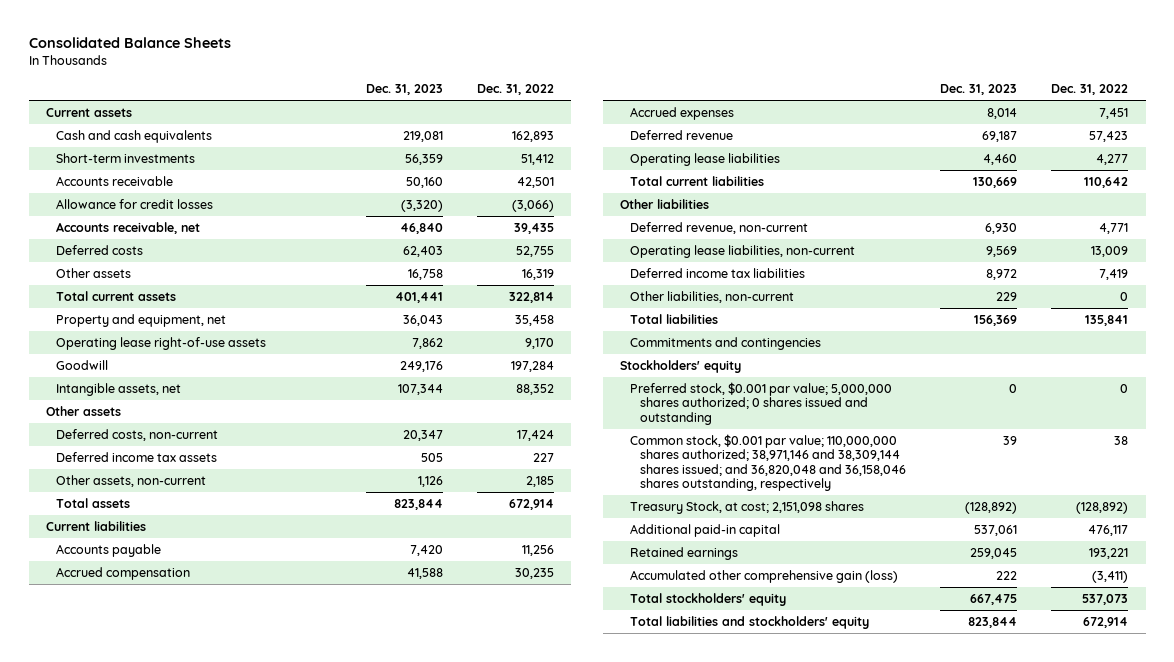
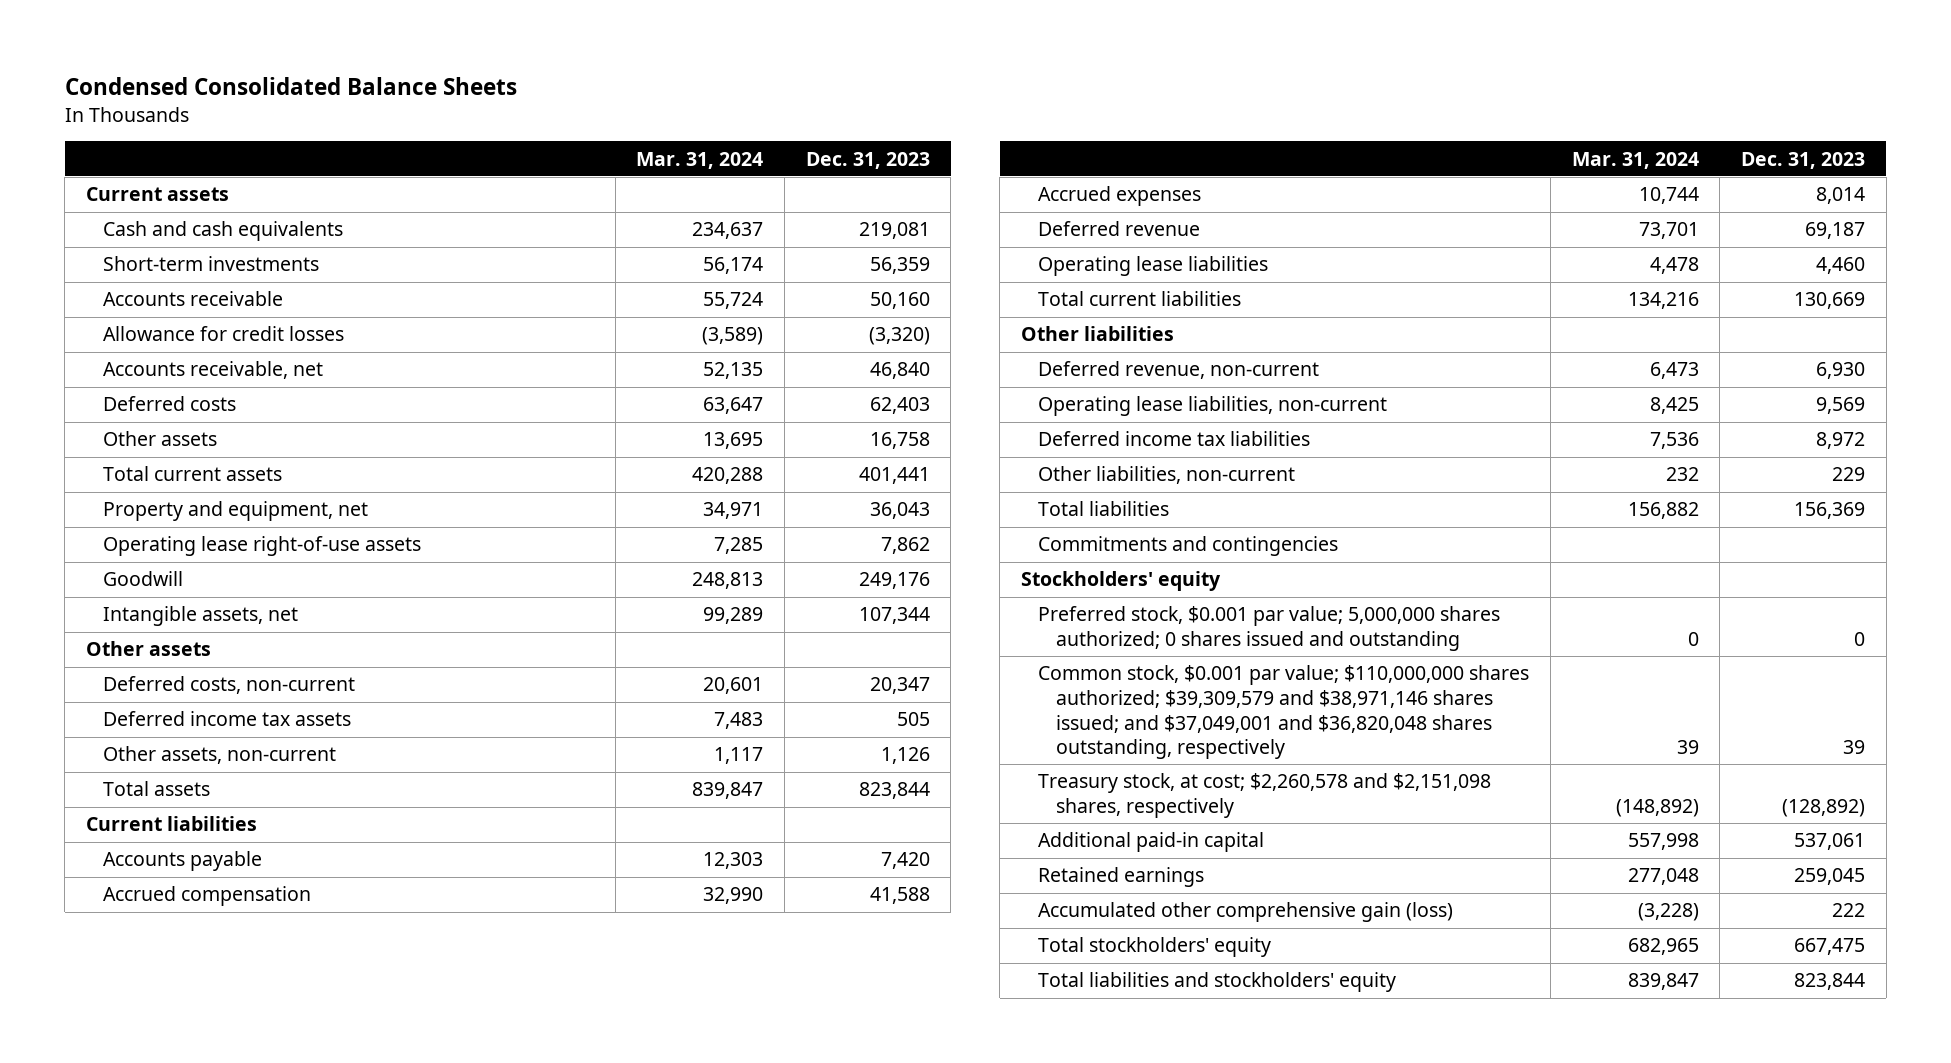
[28,36,231,48] Consolidated Balance Sheets -> [64,77,517,96] Condensed Consolidated Balance Sheets
[477,84,555,96] Dec. 31, 2022 -> none
none -> [636,151,764,169] Mar. 31, 2024
[629,433,906,492] Common stock, $0.001 par value; 110,000,000 shares authorized; 38,971,146 and 38,309,144 shares issued; and 36,820,048 and 36,158,046 shares outstanding, respectively -> [1038,665,1530,760] Common stock, $0.001 par value; $110,000,000 shares authorized; $39,309,579 and $38,971,146 shares issued; and $37,049,001 and $36,820,048 shares outstanding, respectively
[629,500,864,514] Treasury Stock, at cost; 2,151,098 shares -> [1038,773,1492,818] Treasury stock, at cost; $2,260,578 and $2,151,098 shares, respectively

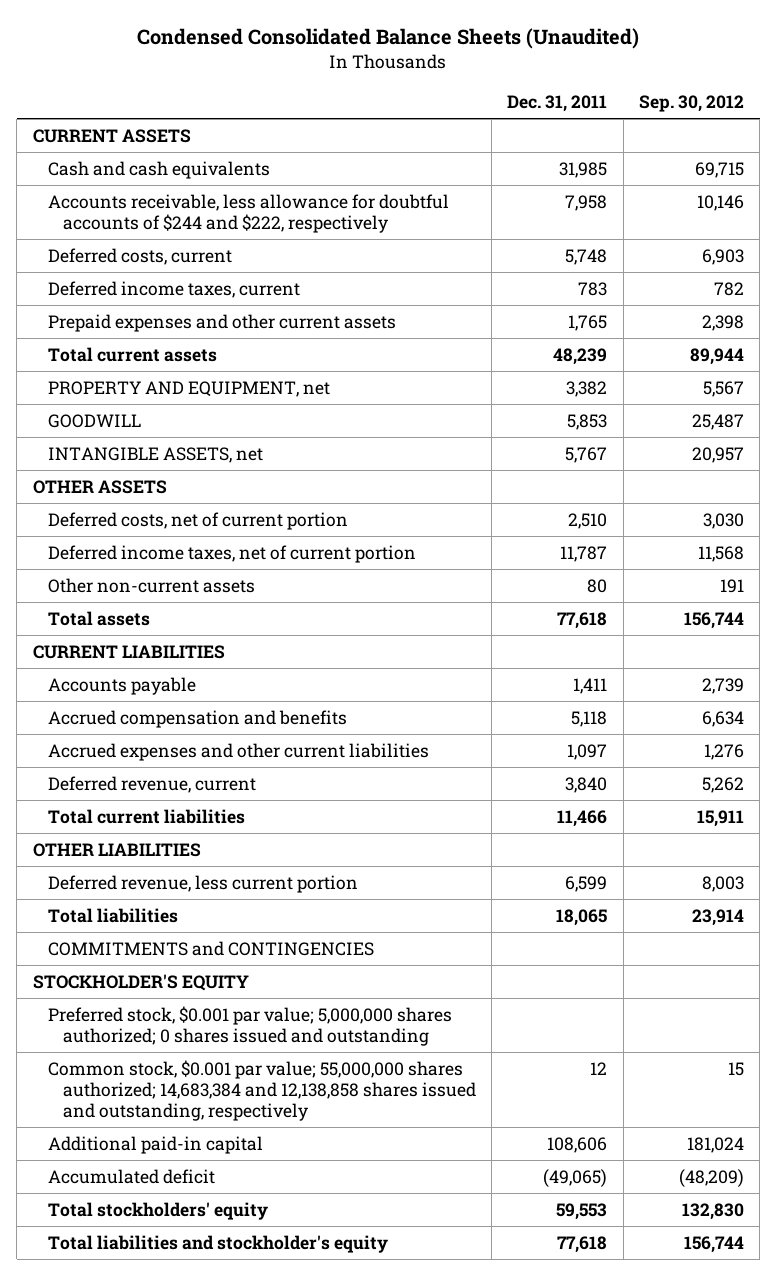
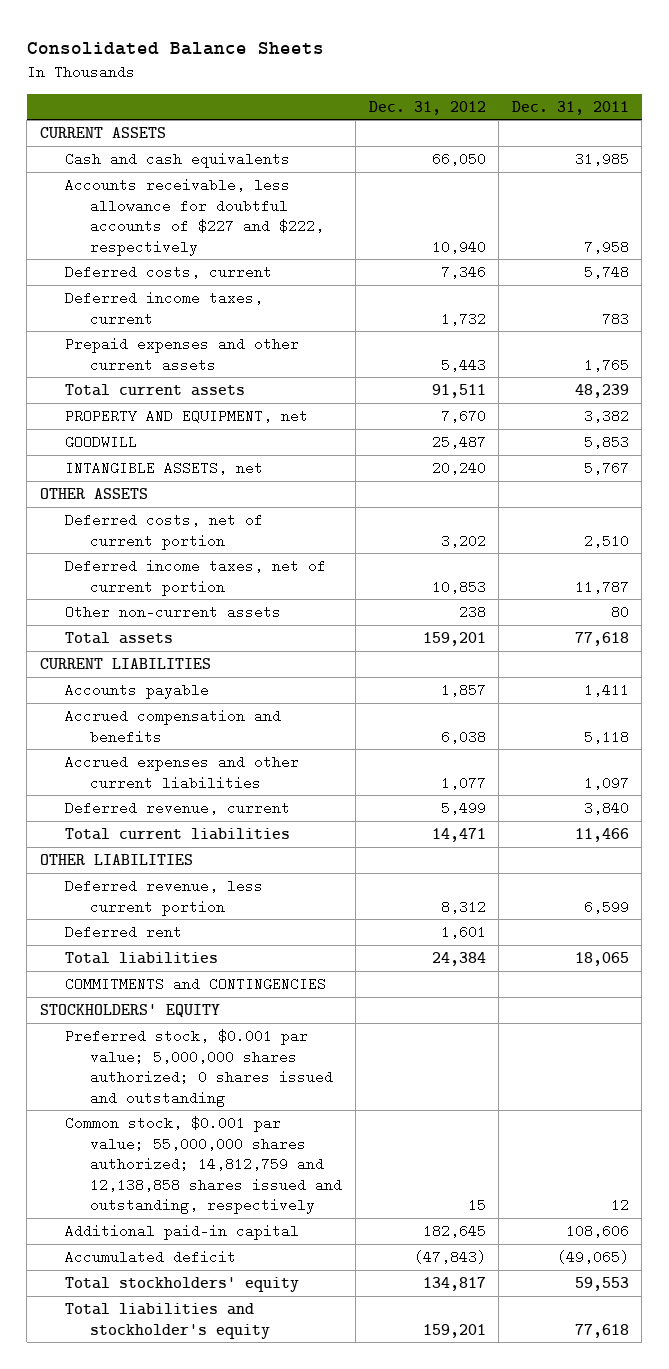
[137,28,640,50] Condensed Consolidated Balance Sheets (Unaudited) -> [26,41,324,55] Consolidated Balance Sheets
[639,95,745,113] Sep. 30, 2012 -> none
none -> [368,100,486,115] Dec. 31, 2012
[47,193,449,233] Accounts receivable, less allowance for doubtful accounts of $244 and $222, respectively -> [65,177,325,256] Accounts receivable, less allowance for doubtful accounts of $227 and $222, respectively
none -> [65,924,183,939] Deferred rent
[32,973,249,991] STOCKHOLDER'S EQUITY -> [40,1003,221,1017] STOCKHOLDERS' EQUITY
[47,1059,476,1121] Common stock, $0.001 par value; 55,000,000 shares authorized; 14,683,384 and 12,138,858 shares issued and outstanding, respectively -> [65,1115,343,1215] Common stock, $0.001 par value; 55,000,000 shares authorized; 14,812,759 and 12,138,858 shares issued and outstanding, respectively

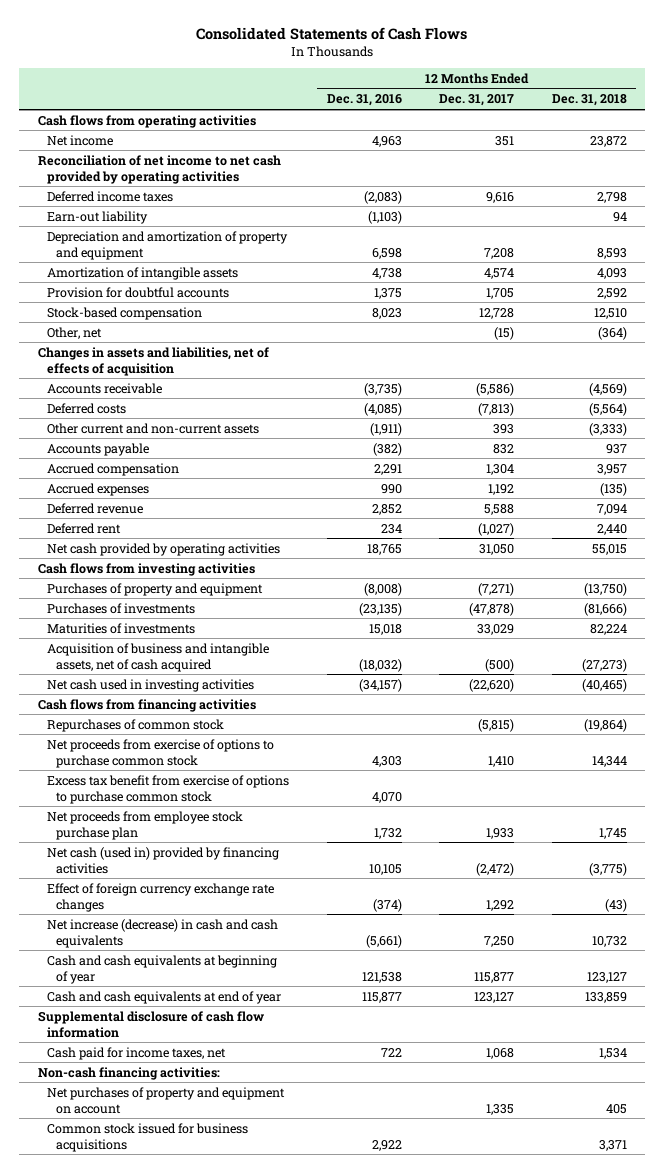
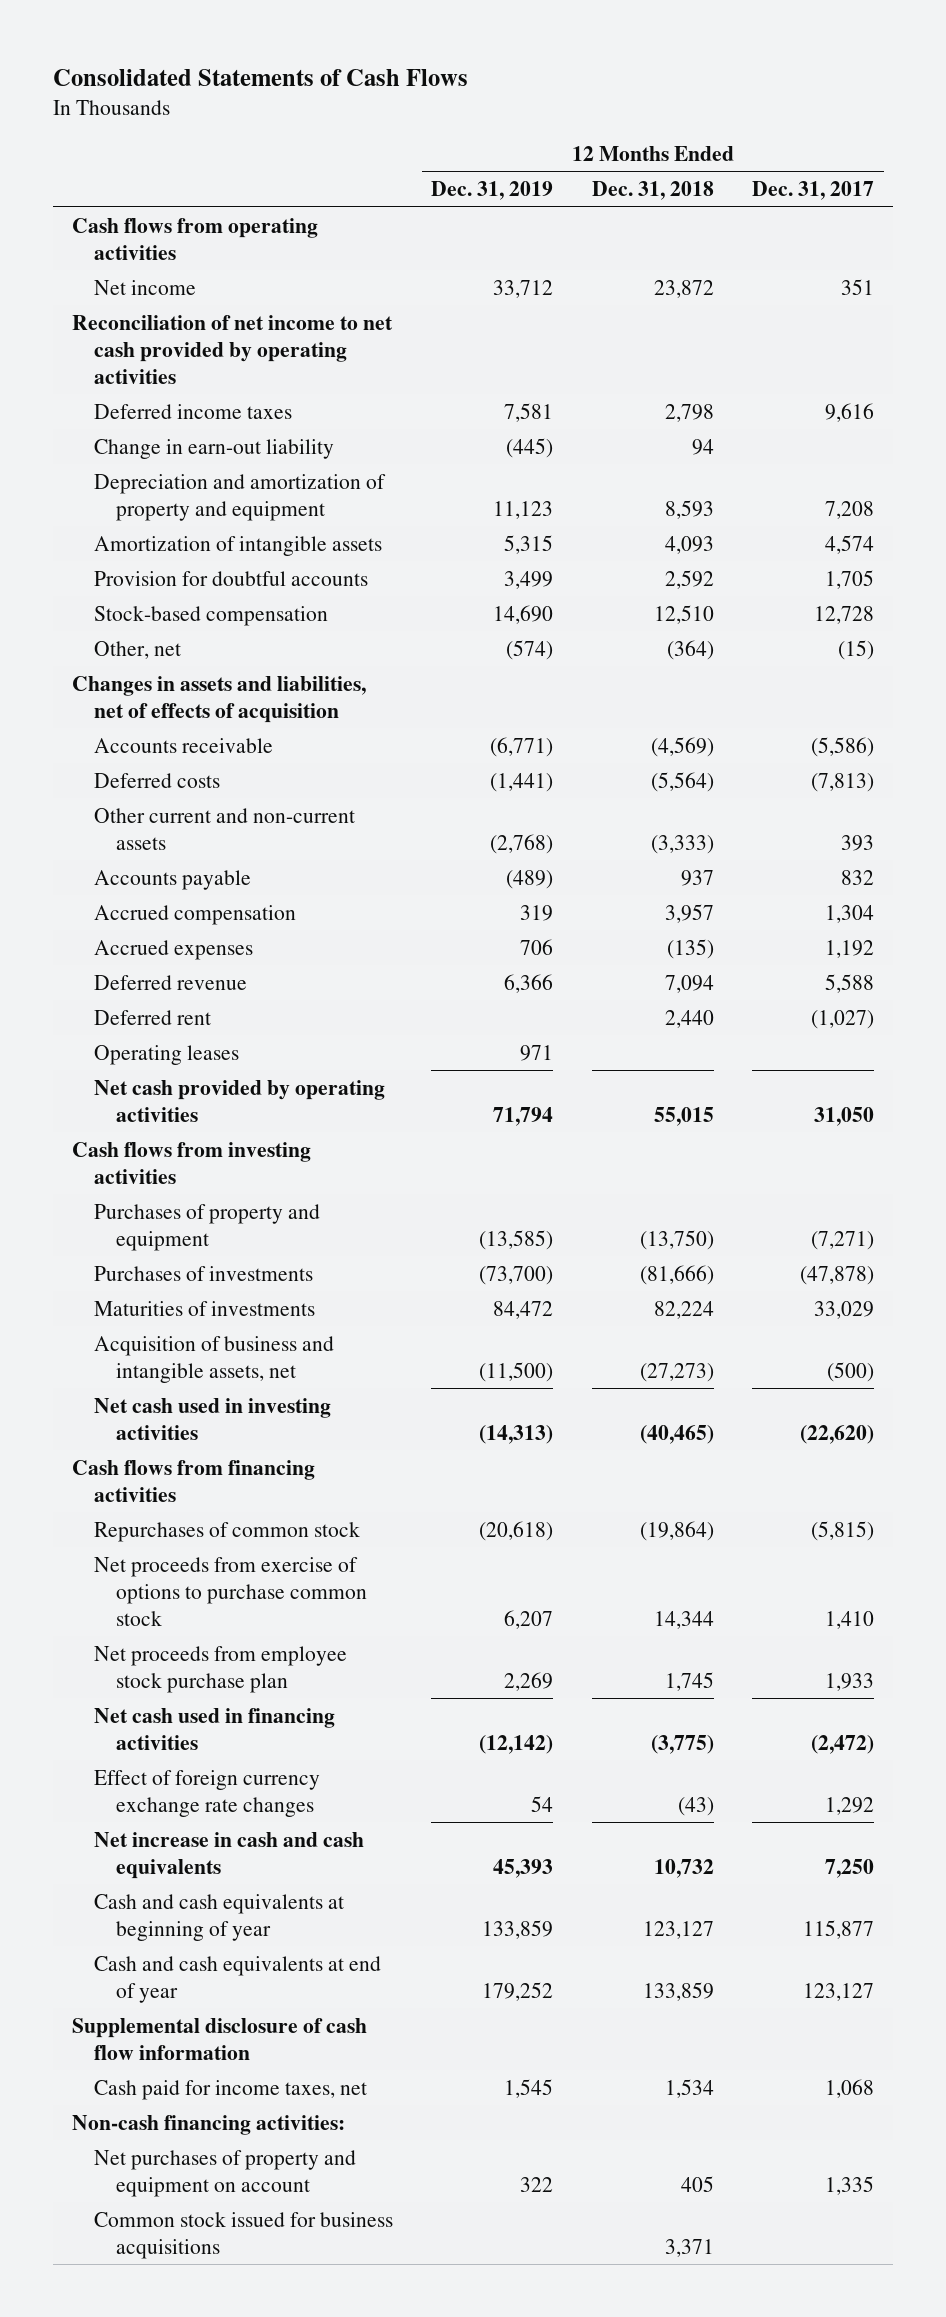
[326,94,402,107] Dec. 31, 2016 -> none
none -> [431,181,554,201] Dec. 31, 2019
[47,210,149,224] Earn-out liability -> [93,438,334,459] Change in earn-out liability
none -> [93,1044,239,1065] Operating leases
[47,642,270,672] Acquisition of business and intangible assets, net of cash acquired -> [93,1335,334,1383] Acquisition of business and intangible assets, net
[47,774,290,804] Excess tax benefit from exercise of options to purchase common stock -> none
[47,846,280,874] Net cash (used in) provided by financing activities -> [93,1707,335,1750] Net cash used in financing activities
[47,918,279,948] Net increase (decrease) in cash and cash equivalents -> [93,1831,364,1879] Net increase in cash and cash equivalents

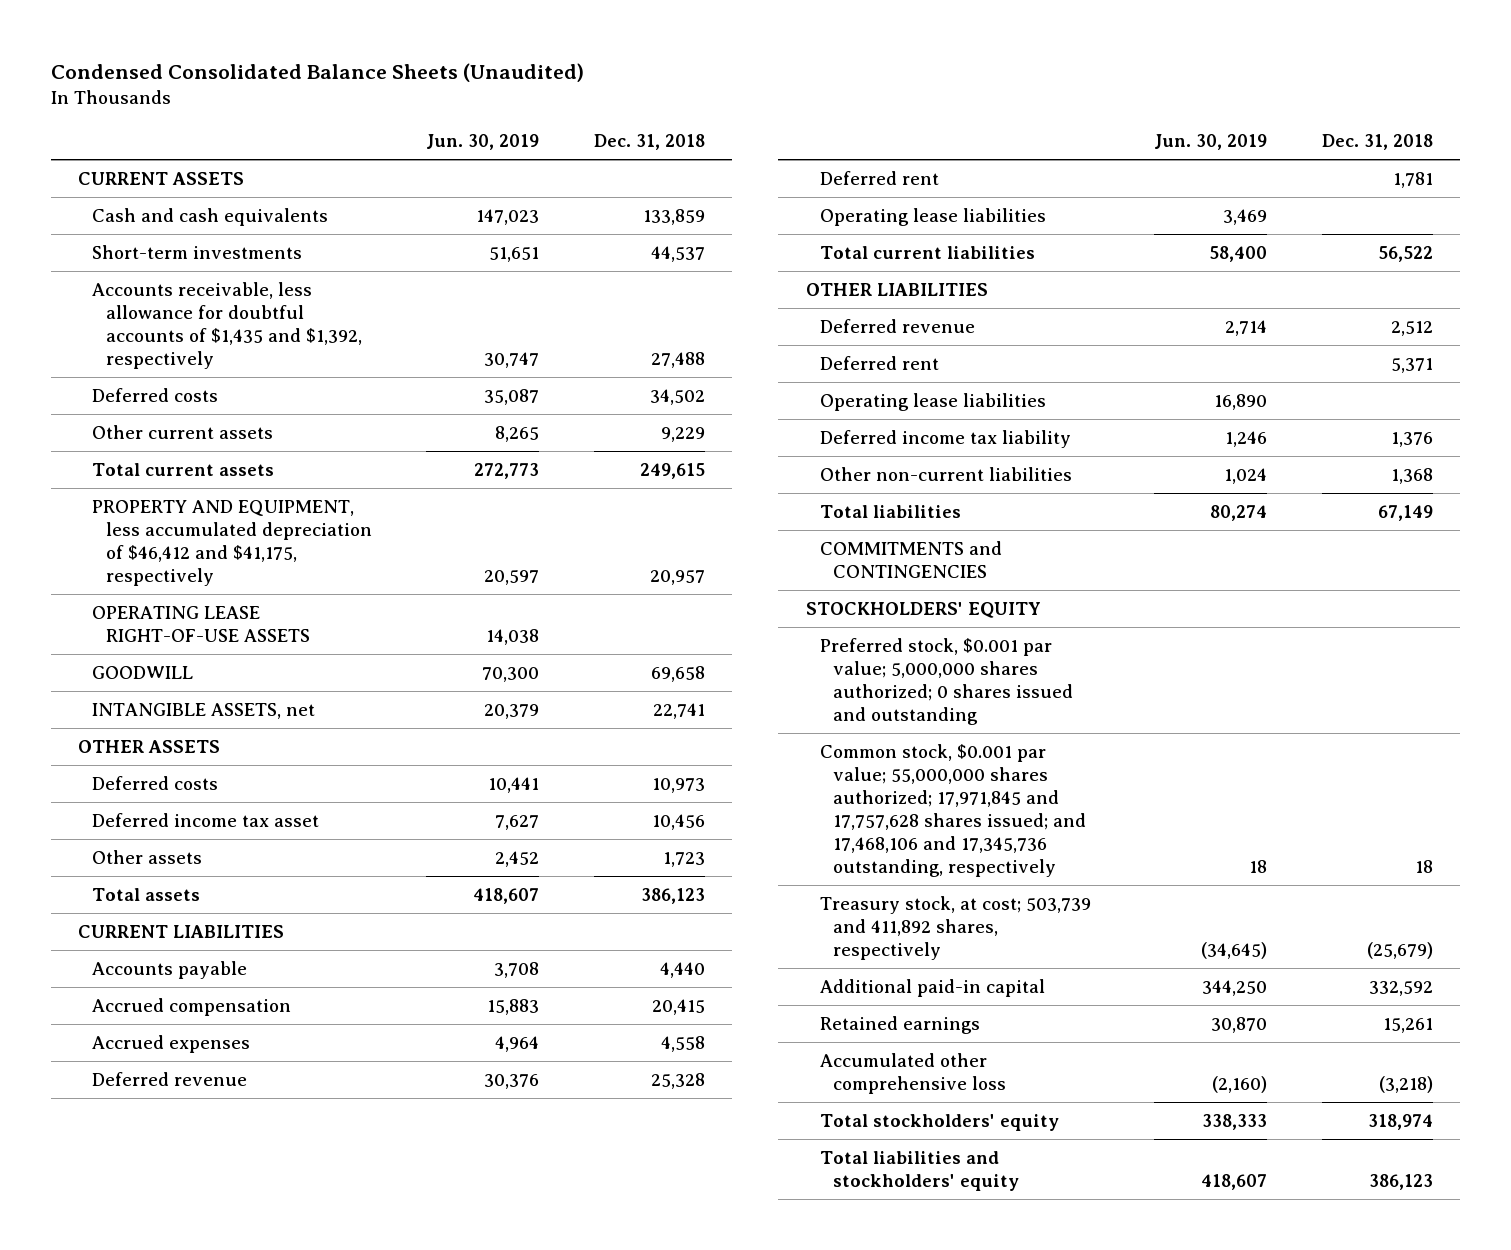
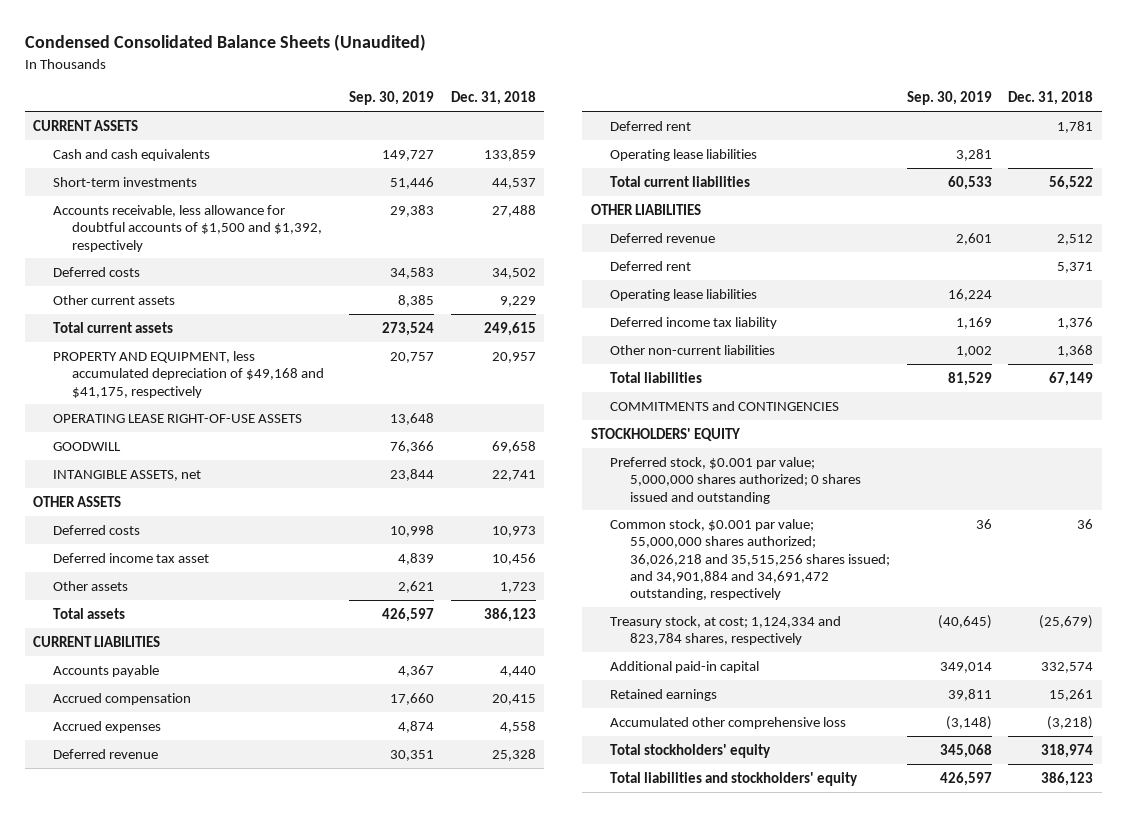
[426,134,540,151] Jun. 30, 2019 -> none
none -> [349,91,435,106] Sep. 30, 2019
[91,281,362,369] Accounts receivable, less allowance for doubtful accounts of $1,435 and $1,392, respectively -> [52,204,323,252] Accounts receivable, less allowance for doubtful accounts of $1,500 and $1,392, respectively
[91,499,372,586] PROPERTY AND EQUIPMENT, less accumulated depreciation of $46,412 and $41,175, respectively -> [52,350,325,398] PROPERTY AND EQUIPMENT, less accumulated depreciation of $49,168 and $41,175, respectively
[819,743,1087,877] Common stock, $0.001 par value; 55,000,000 shares authorized; 17,971,845 and 17,757,628 shares issued; and 17,468,106 and 17,345,736 outstanding, respectively -> [610,518,890,601] Common stock, $0.001 par value; 55,000,000 shares authorized; 36,026,218 and 35,515,256 shares issued; and 34,901,884 and 34,691,472 outstanding, respectively
[1414,859,1433,873] 18 -> [1077,518,1094,529] 36
[819,895,1091,960] Treasury stock, at cost; 503,739 and 411,892 shares, respectively -> [610,615,842,646] Treasury stock, at cost; 1,124,334 and 823,784 shares, respectively
[1368,980,1433,996] 332,592 -> [1041,661,1094,673] 332,574

